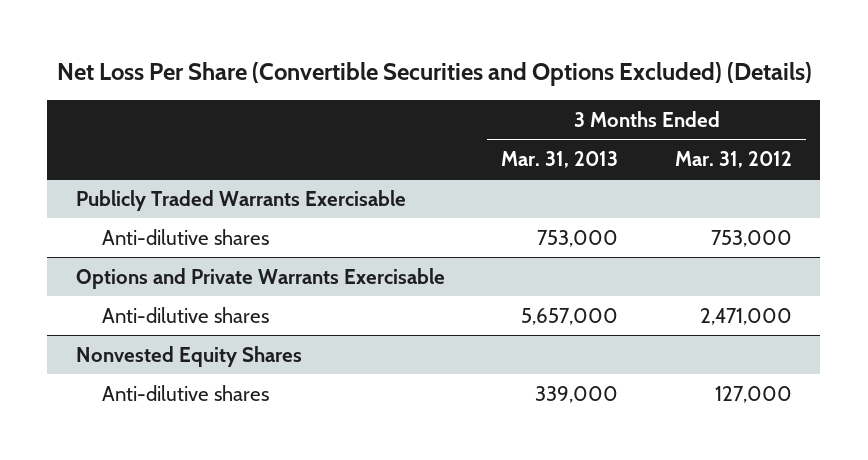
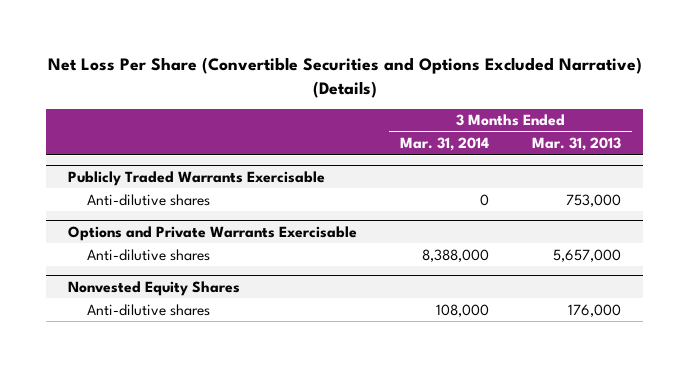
[56,61,812,86] Net Loss Per Share (Convertible Securities and Options Excluded) (Details) -> [47,56,642,98] Net Loss Per Share (Convertible Securities and Options Excluded Narrative) (Details)
[675,150,793,168] Mar. 31, 2012 -> none
none -> [400,137,490,152] Mar. 31, 2014
[535,385,619,403] 339,000 -> [568,303,622,317] 176,000

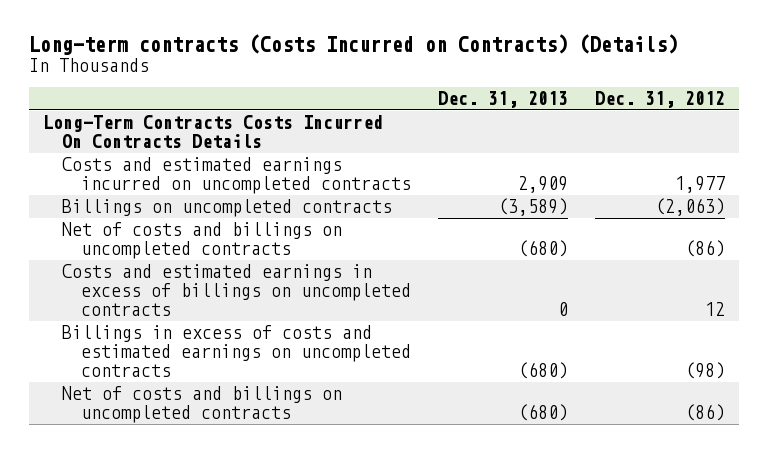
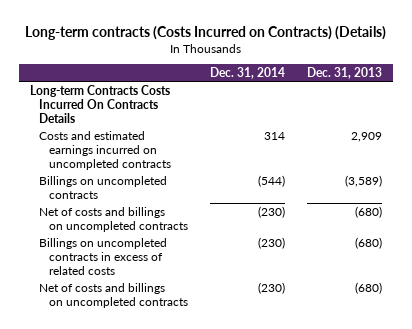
[595,91,726,109] Dec. 31, 2012 -> none
none -> [209,67,285,80] Dec. 31, 2014
[42,115,383,149] Long-Term Contracts Costs Incurred On Contracts Details -> [30,84,171,123] Long-term Contracts Costs Incurred On Contracts Details
[61,264,411,317] Costs and estimated earnings in excess of billings on uncompleted contracts -> none
[61,325,411,378] Billings in excess of costs and estimated earnings on uncompleted contracts -> [39,237,168,275] Billings on uncompleted contracts in excess of related costs

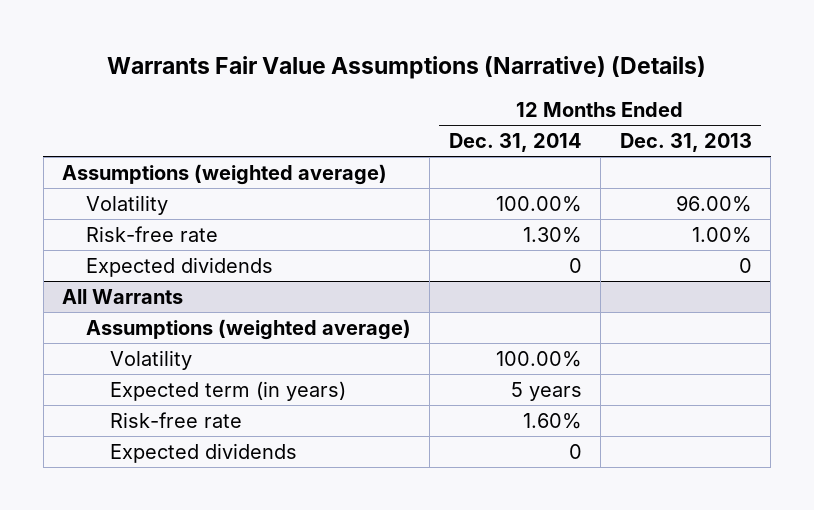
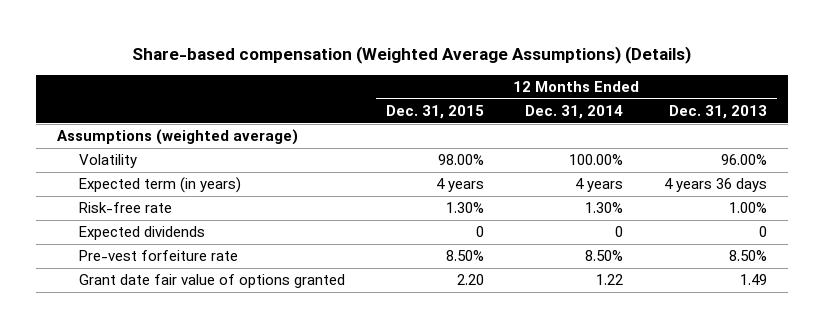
[107,56,707,80] Warrants Fair Value Assumptions (Narrative) (Details) -> [131,45,691,64] Share-based compensation (Weighted Average Assumptions) (Details)
none -> [385,105,484,120] Dec. 31, 2015
none -> [78,177,241,194] Expected term (in years)
[62,288,184,304] All Warrants -> none
[86,318,412,340] Assumptions (weighted average) -> none
[109,349,192,370] Volatility -> none
[109,380,346,401] Expected term (in years) -> none
[109,411,242,428] Risk-free rate -> none
[109,442,297,463] Expected dividends -> none
none -> [78,250,238,262] Pre-vest forfeiture rate
none -> [78,274,345,289] Grant date fair value of options granted

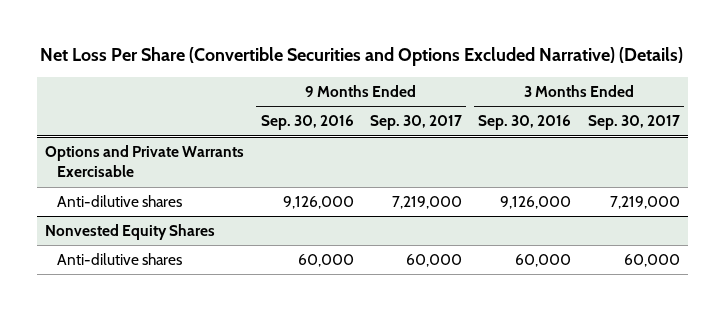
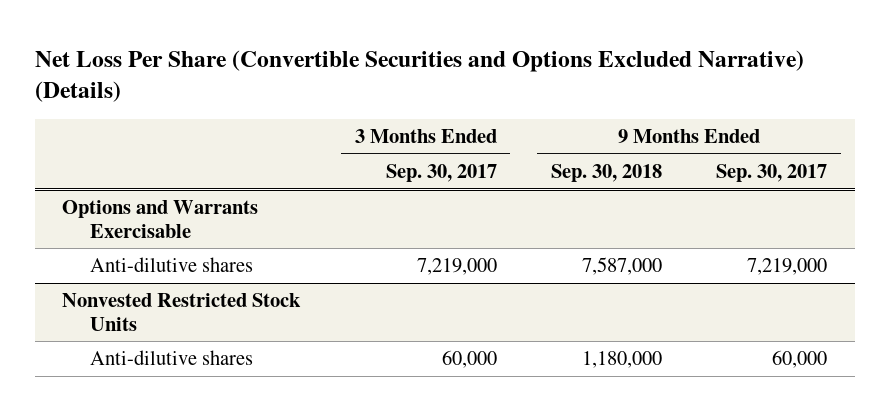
[260,115,354,131] Sep. 30, 2016 -> none
[478,115,572,131] Sep. 30, 2016 -> none
none -> [551,163,663,182] Sep. 30, 2018
[45,145,245,178] Options and Private Warrants Exercisable -> [62,200,259,238] Options and Warrants Exercisable
[45,224,216,241] Nonvested Equity Shares -> [62,293,302,331] Nonvested Restricted Stock Units

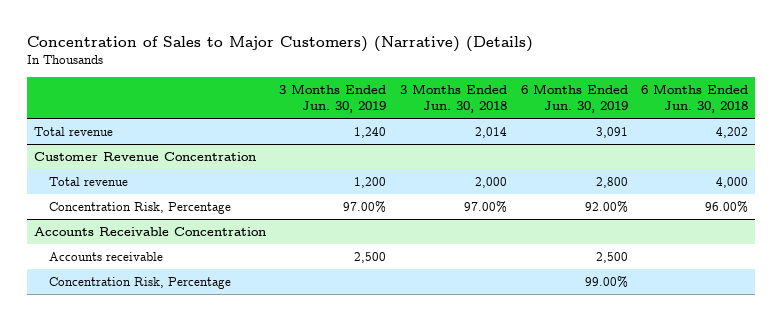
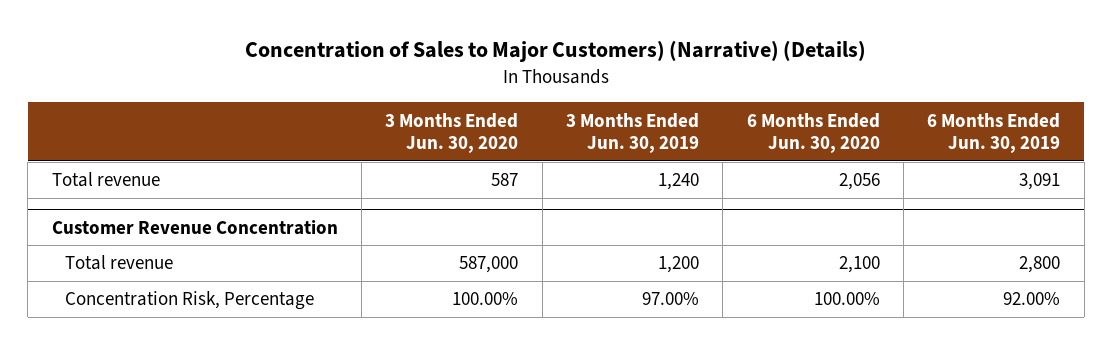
[399,84,507,114] 3 Months Ended Jun. 30, 2018 -> none
[641,84,749,114] 6 Months Ended Jun. 30, 2018 -> none
none -> [385,112,519,154] 3 Months Ended Jun. 30, 2020
none -> [746,112,880,154] 6 Months Ended Jun. 30, 2020
[33,226,266,236] Accounts Receivable Concentration -> none
[48,251,163,261] Accounts receivable -> none
[48,276,231,289] Concentration Risk, Percentage -> none

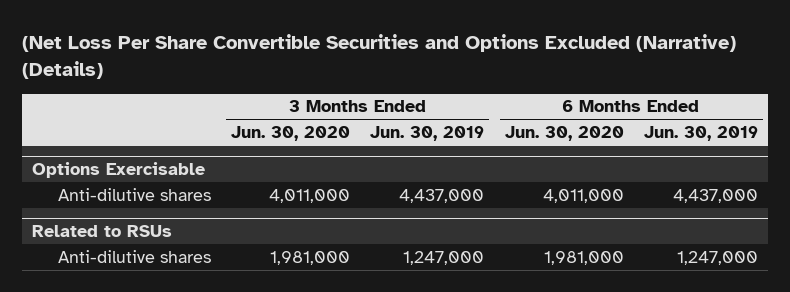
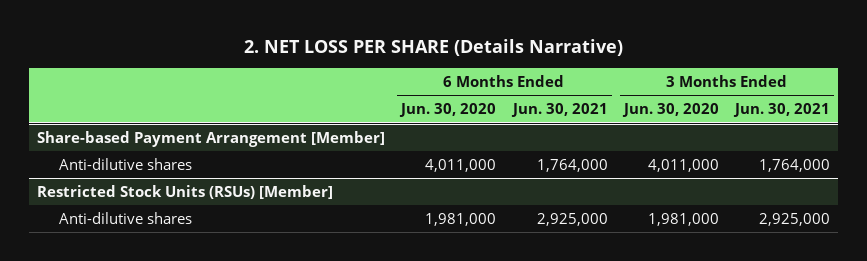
[22,34,737,80] (Net Loss Per Share Convertible Securities and Options Excluded (Narrative) (Details) -> [243,38,623,56] 2. NET LOSS PER SHARE (Details Narrative)
[370,126,485,142] Jun. 30, 2019 -> none
[643,126,758,142] Jun. 30, 2019 -> none
none -> [510,103,608,118] Jun. 30, 2021
none -> [732,103,830,118] Jun. 30, 2021
[32,162,206,179] Options Exercisable -> none
none -> [37,131,386,148] Share-based Payment Arrangement [Member]
[32,225,173,238] Related to RSUs -> [37,185,334,200] Restricted Stock Units (RSUs) [Member]

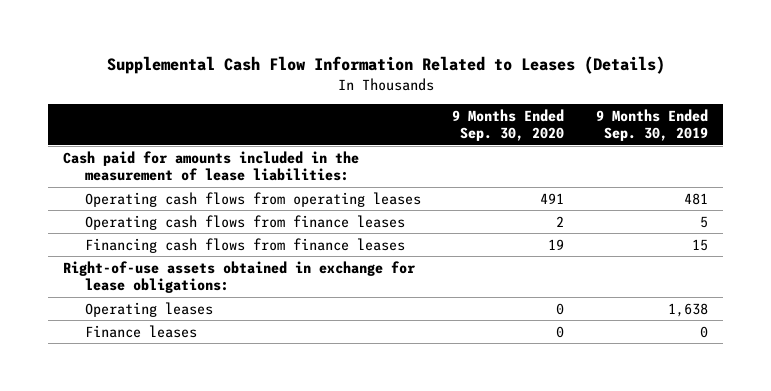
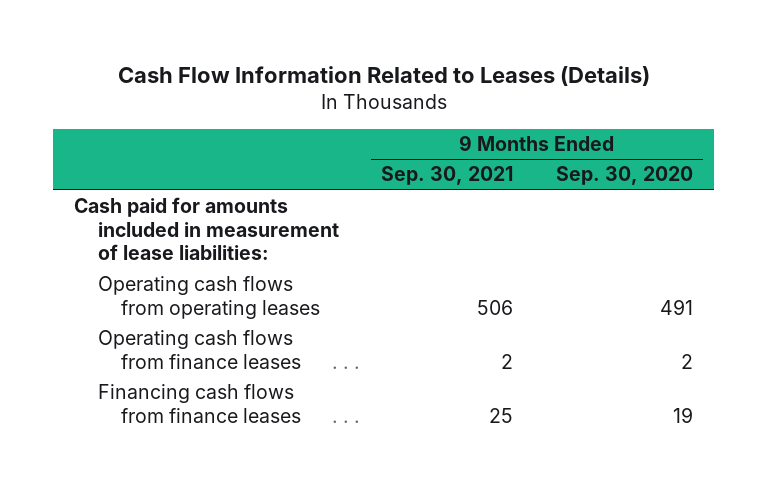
[106,56,665,75] Supplemental Cash Flow Information Related to Leases (Details) -> [117,66,650,87] Cash Flow Information Related to Leases (Details)
[595,108,708,142] 9 Months Ended Sep. 30, 2019 -> none
none -> [381,166,514,186] Sep. 30, 2021
[63,150,360,182] Cash paid for amounts included in the measurement of lease liabilities: -> [74,197,339,261] Cash paid for amounts included in measurement of lease liabilities:
[63,260,417,294] Right-of-use assets obtained in exchange for lease obligations: -> none
[84,301,213,317] Operating leases -> none
[84,324,197,338] Finance leases -> none

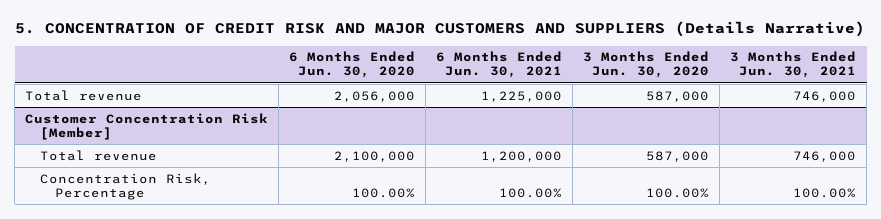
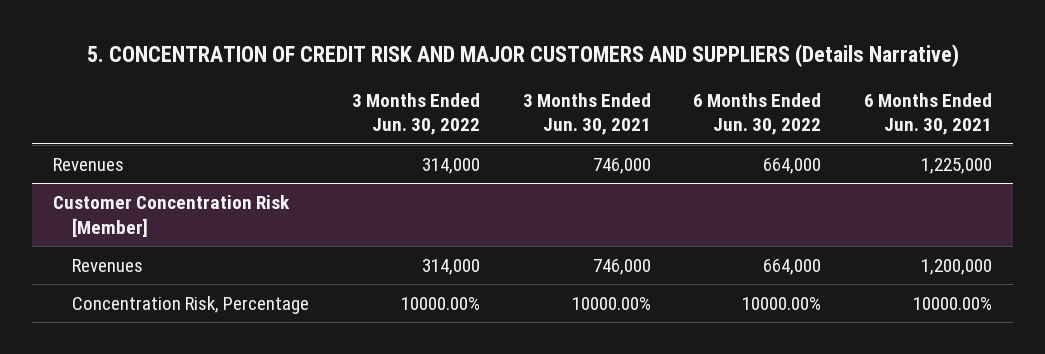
[289,51,416,79] 6 Months Ended Jun. 30, 2020 -> none
[583,51,710,79] 3 Months Ended Jun. 30, 2020 -> none
none -> [352,92,481,136] 3 Months Ended Jun. 30, 2022
none -> [693,92,822,136] 6 Months Ended Jun. 30, 2022
[25,89,143,101] Total revenue -> [53,157,125,171] Revenues
[39,149,157,161] Total revenue -> [72,258,144,272] Revenues
[499,187,563,198] 100.00% -> [912,296,992,310] 10000.00%
[793,187,857,198] 100.00% -> [571,296,651,310] 10000.00%

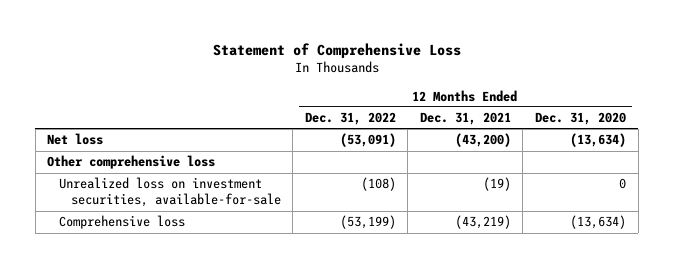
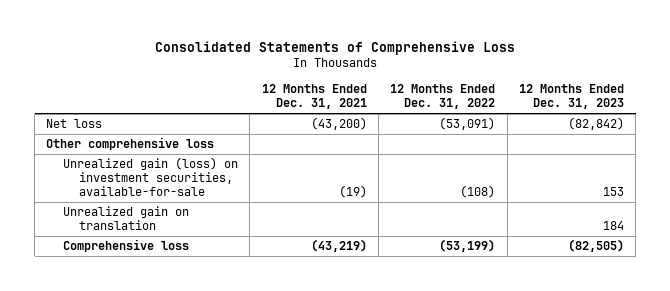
[212,43,461,59] Statement of Comprehensive Loss -> [155,41,516,56] Consolidated Statements of Comprehensive Loss
[535,112,627,126] Dec. 31, 2020 -> none
none -> [518,83,624,110] 12 Months Ended Dec. 31, 2023
[58,177,281,208] Unrealized loss on investment securities, available-for-sale -> [62,157,238,197] Unrealized gain (loss) on investment securities, available-for-sale
none -> [62,206,189,231] Unrealized gain on translation

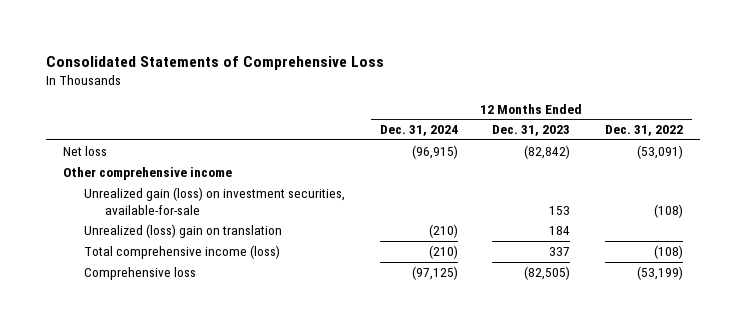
[261,83,367,110] 12 Months Ended Dec. 31, 2021 -> none
none -> [379,125,458,137] Dec. 31, 2024
[46,137,215,151] Other comprehensive loss -> [63,167,233,181] Other comprehensive income
[62,206,189,231] Unrealized gain on translation -> [84,224,283,239] Unrealized (loss) gain on translation
none -> [84,245,281,260] Total comprehensive income (loss)

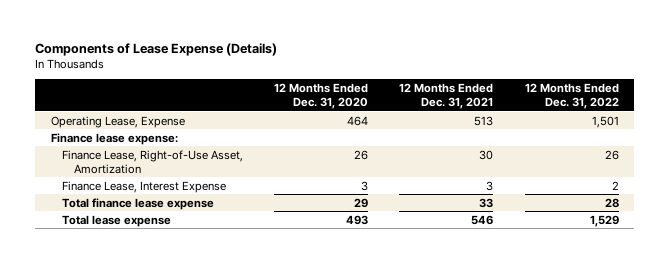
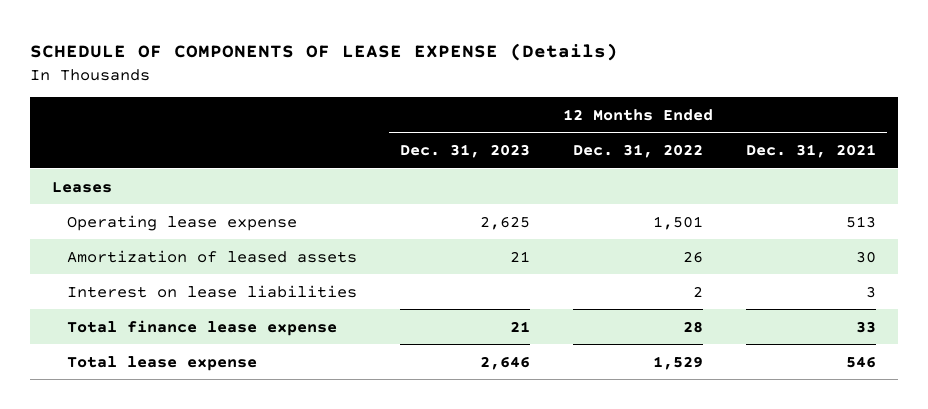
[35,42,278,56] Components of Lease Expense (Details) -> [30,42,619,61] SCHEDULE OF COMPONENTS OF LEASE EXPENSE (Details)
[274,82,369,110] 12 Months Ended Dec. 31, 2020 -> none
none -> [399,143,530,158] Dec. 31, 2023
[50,132,178,145] Finance lease expense: -> none
none -> [51,181,112,193] Leases
[50,115,185,128] Operating Lease, Expense -> [66,214,297,231] Operating lease expense
[62,149,244,174] Finance Lease, Right-of-Use Asset, Amortization -> [66,249,357,263] Amortization of leased assets
[62,180,227,193] Finance Lease, Interest Expense -> [66,284,357,298] Interest on lease liabilities

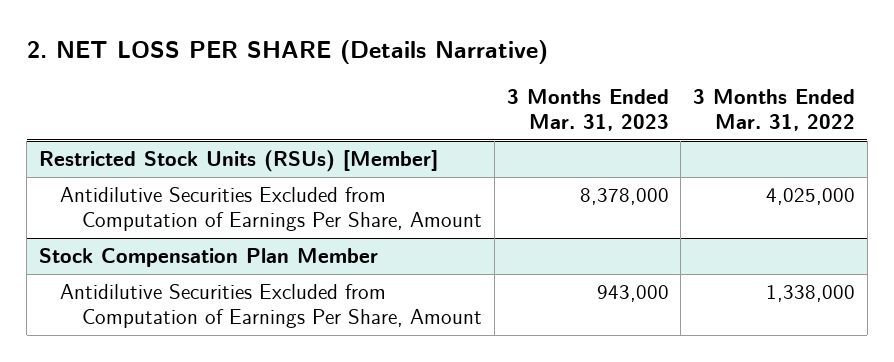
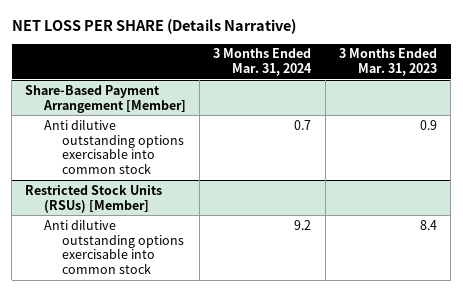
[26,40,548,65] 2. NET LOSS PER SHARE (Details Narrative) -> [11,19,296,35] NET LOSS PER SHARE (Details Narrative)
[692,88,855,131] 3 Months Ended Mar. 31, 2022 -> none
none -> [213,48,313,77] 3 Months Ended Mar. 31, 2024
none -> [25,84,186,113] Share-Based Payment Arrangement [Member]
none -> [43,118,185,175] Anti dilutive outstanding options exercisable into common stock
[60,187,483,232] Antidilutive Securities Excluded from Computation of Earnings Per Share, Amount -> none
[38,248,378,268] Stock Compensation Plan Member -> none
[60,284,483,329] Antidilutive Securities Excluded from Computation of Earnings Per Share, Amount -> none
none -> [43,218,185,275] Anti dilutive outstanding options exercisable into common stock

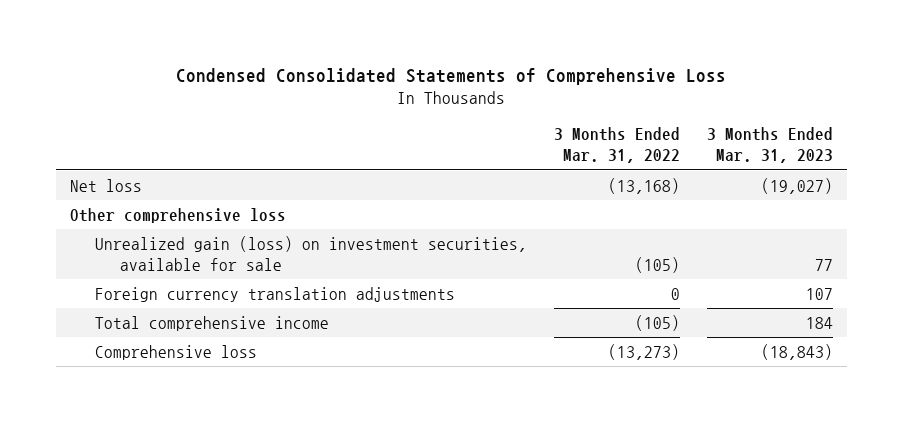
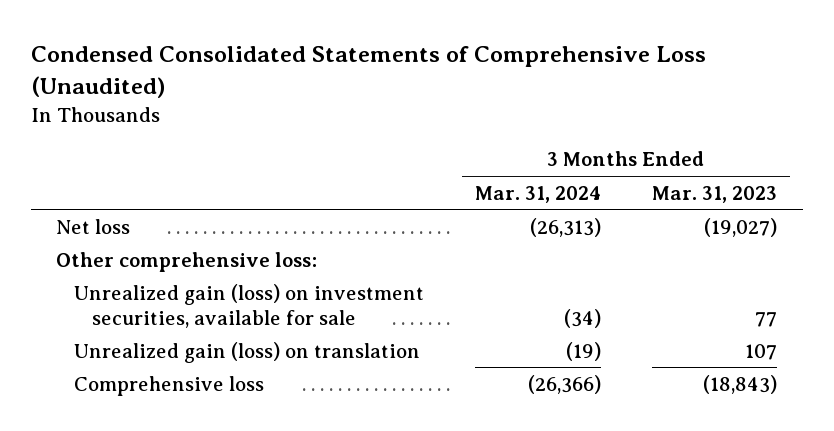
[176,68,727,86] Condensed Consolidated Statements of Comprehensive Loss -> [30,46,706,99] Condensed Consolidated Statements of Comprehensive Loss (Unaudited)
[554,127,681,164] 3 Months Ended Mar. 31, 2022 -> none
none -> [475,185,602,203] Mar. 31, 2024
[69,207,286,223] Other comprehensive loss -> [56,251,318,272] Other comprehensive loss:
[94,315,329,331] Total comprehensive income -> none
[94,286,455,302] Foreign currency translation adjustments -> [73,341,420,363] Unrealized gain (loss) on translation

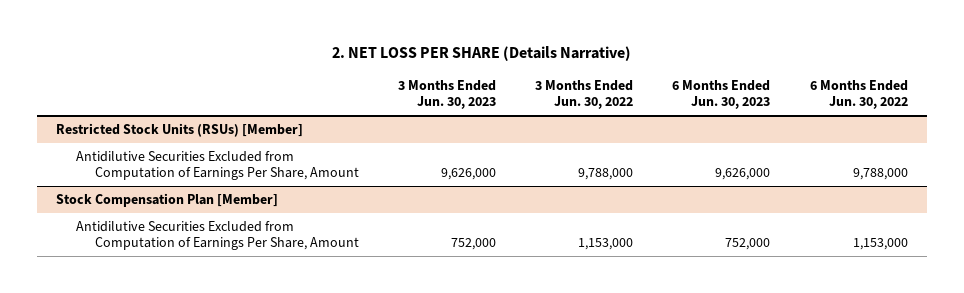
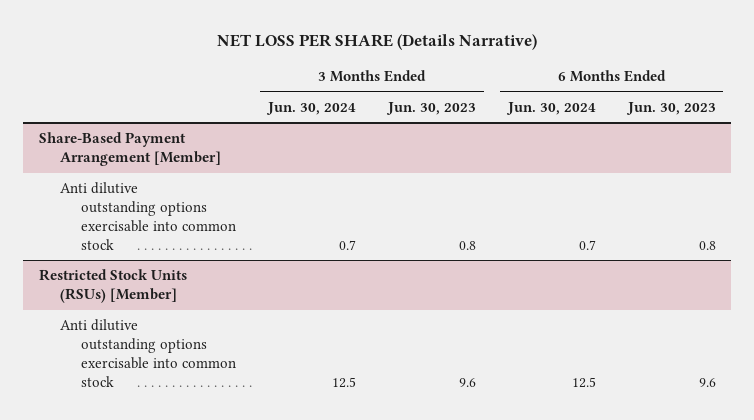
[331,46,631,62] 2. NET LOSS PER SHARE (Details Narrative) -> [217,33,538,50] NET LOSS PER SHARE (Details Narrative)
[535,80,634,110] 3 Months Ended Jun. 30, 2022 -> none
[809,80,908,110] 6 Months Ended Jun. 30, 2022 -> none
none -> [266,101,357,115] Jun. 30, 2024
none -> [505,101,596,115] Jun. 30, 2024
none -> [38,132,222,167] Share-Based Payment Arrangement [Member]
none -> [60,182,237,250] Anti dilutive outstanding options exercisable into common stock
[75,151,360,181] Antidilutive Securities Excluded from Computation of Earnings Per Share, Amount -> none
[56,193,279,208] Stock Compensation Plan [Member] -> none
[75,221,360,251] Antidilutive Securities Excluded from Computation of Earnings Per Share, Amount -> none
none -> [60,319,237,387] Anti dilutive outstanding options exercisable into common stock

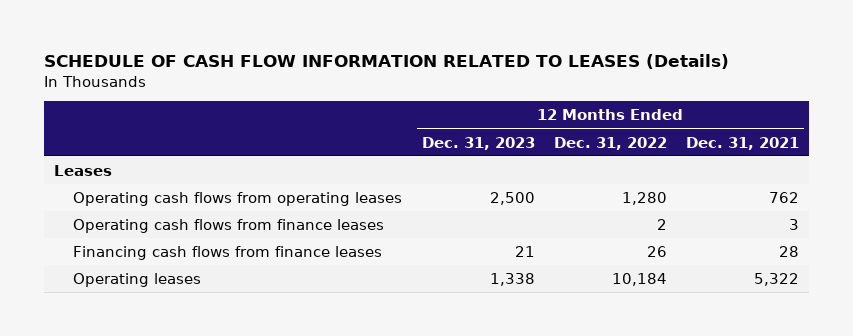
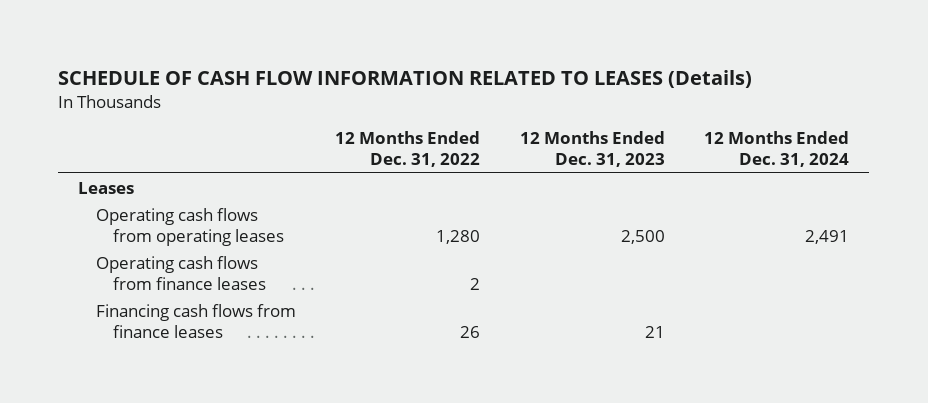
[686,136,800,150] Dec. 31, 2021 -> none
none -> [704,131,850,168] 12 Months Ended Dec. 31, 2024
[73,273,202,288] Operating leases -> none

